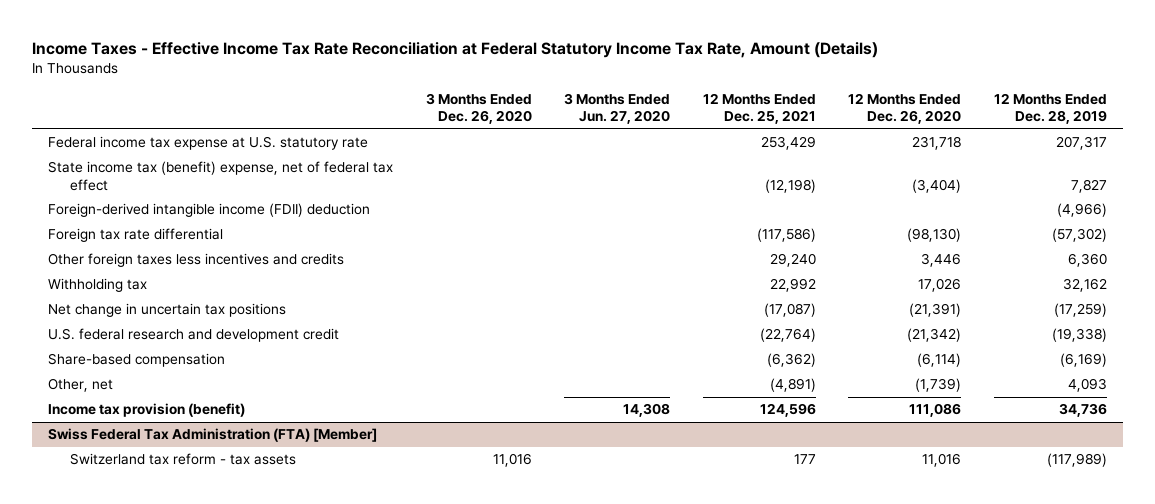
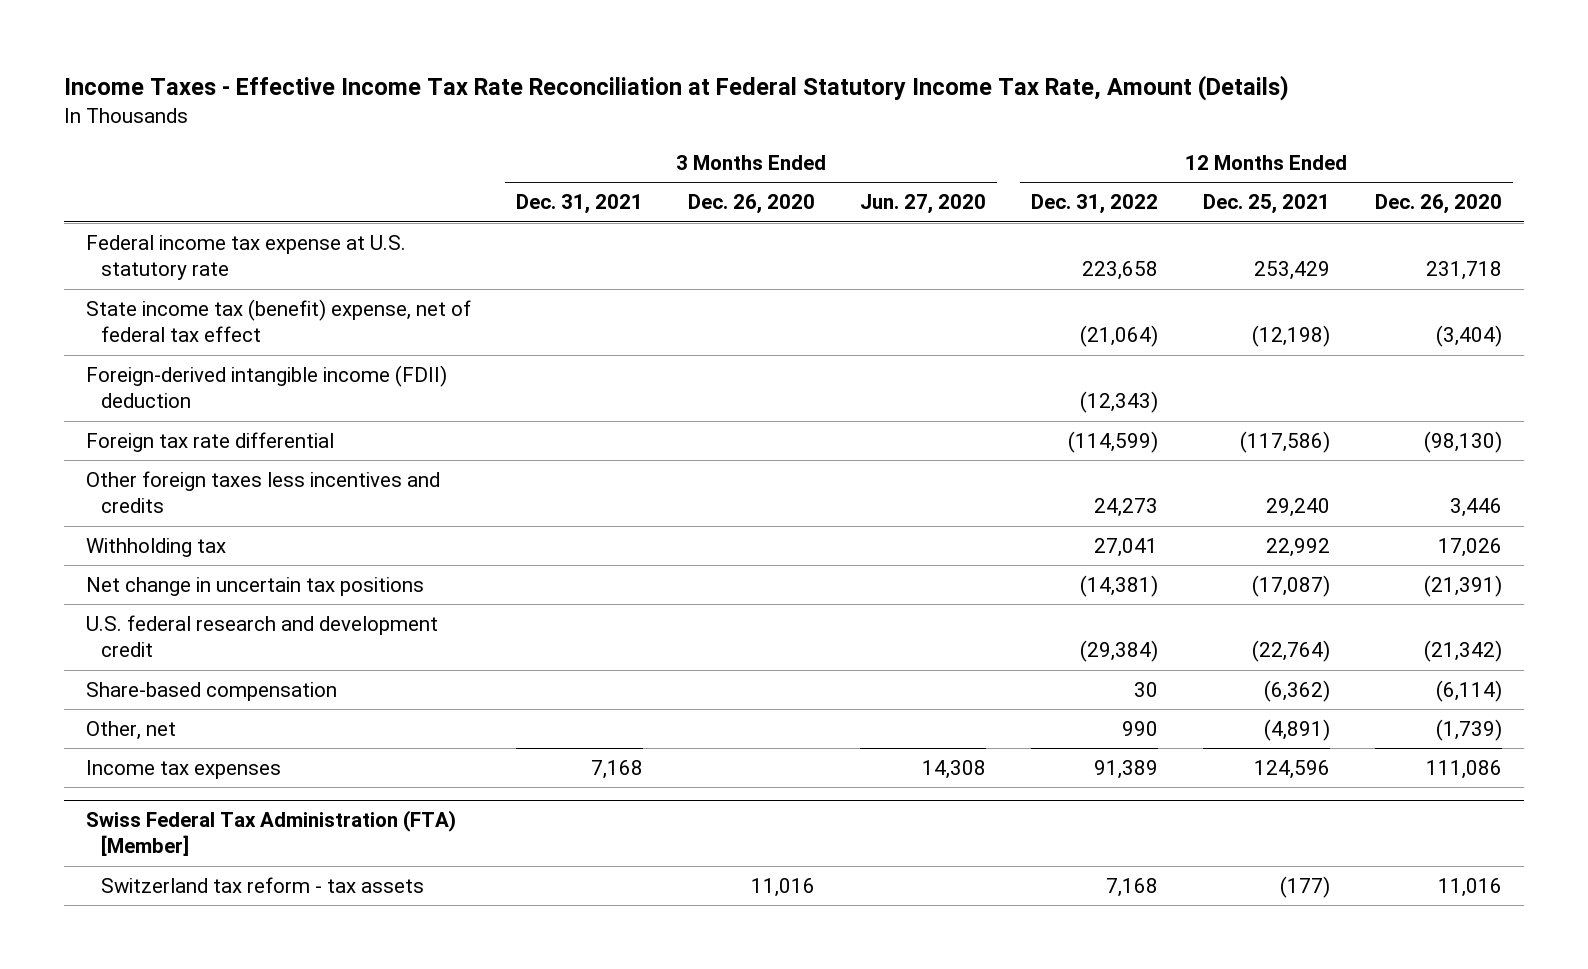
[994,93,1108,125] 12 Months Ended Dec. 28, 2019 -> none
none -> [516,194,644,215] Dec. 31, 2021
none -> [1030,194,1158,215] Dec. 31, 2022
[48,403,246,418] Income tax provision (benefit) -> [86,759,282,779] Income tax expenses
[793,454,816,465] 177 -> [1279,875,1330,898] (177)

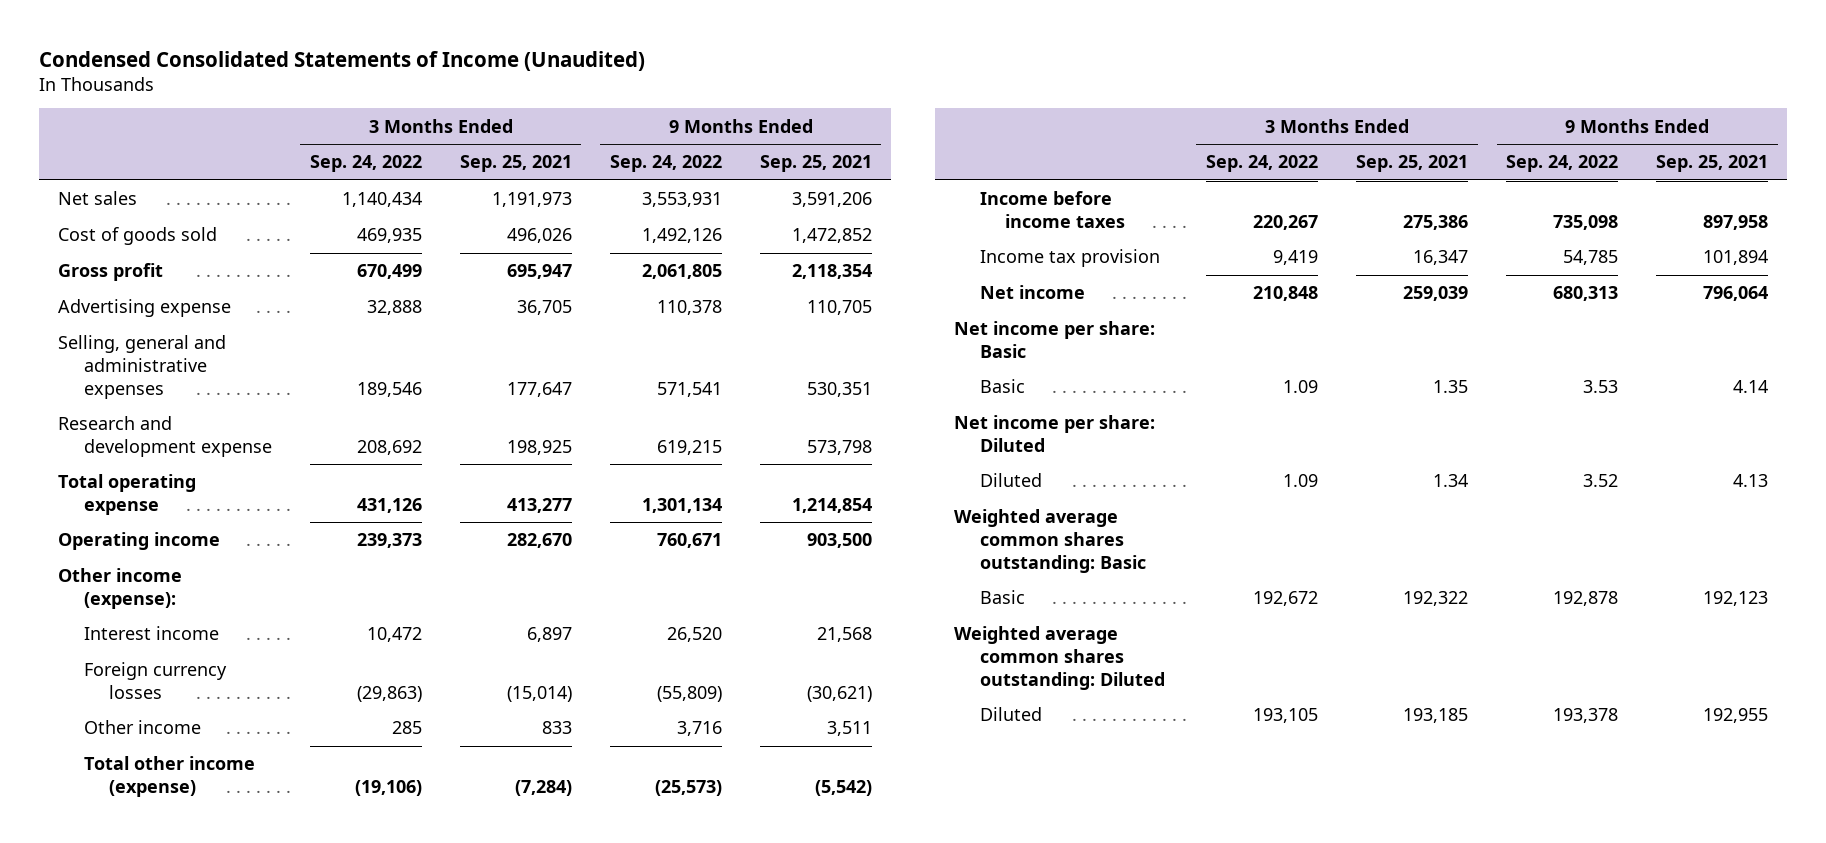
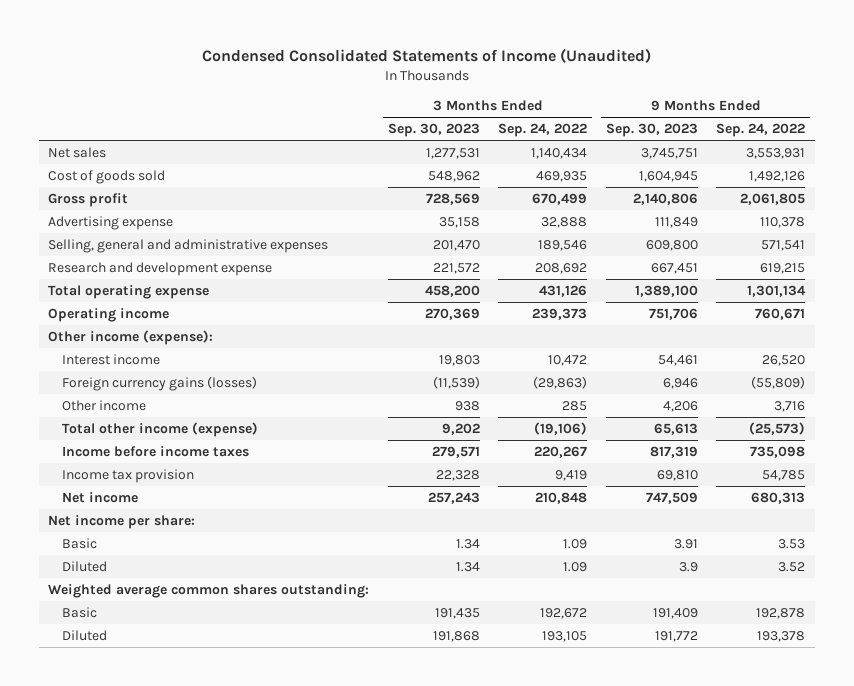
[459,155,572,173] Sep. 25, 2021 -> none
[759,155,872,173] Sep. 25, 2021 -> none
none -> [387,123,480,138] Sep. 30, 2023
none -> [605,123,698,138] Sep. 30, 2023
[83,662,227,699] Foreign currency losses -> [62,376,258,392] Foreign currency gains (losses)
[954,321,1156,358] Net income per share: Basic -> [48,515,196,530] Net income per share:
[954,415,1156,452] Net income per share: Diluted -> none
[954,509,1146,573] Weighted average common shares outstanding: Basic -> [48,584,370,599] Weighted average common shares outstanding:
[954,626,1165,690] Weighted average common shares outstanding: Diluted -> none

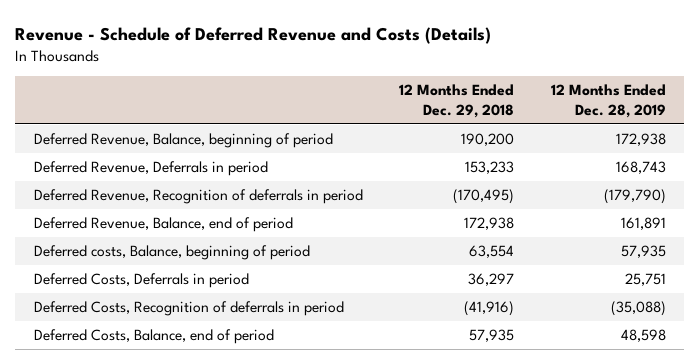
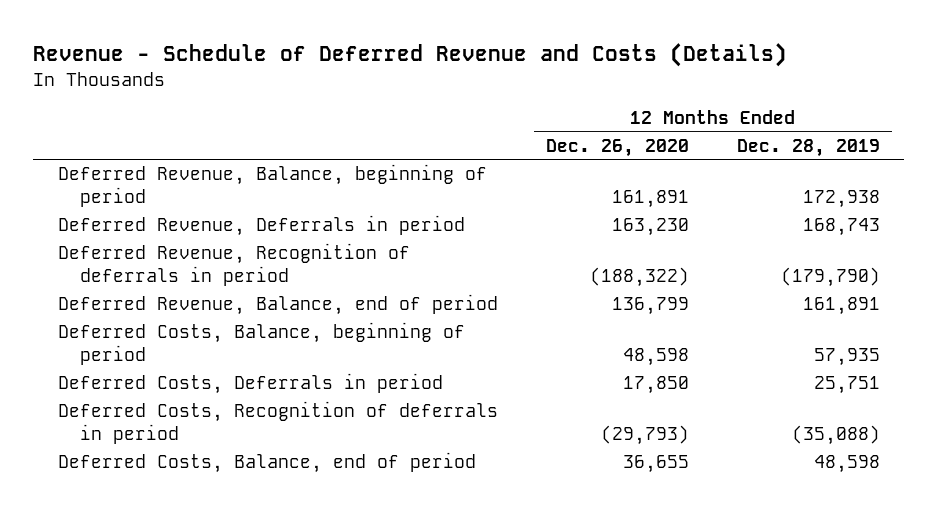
[399,84,515,118] 12 Months Ended Dec. 29, 2018 -> none
none -> [545,138,689,157] Dec. 26, 2020
[33,245,310,261] Deferred costs, Balance, beginning of period -> [57,322,465,366] Deferred Costs, Balance, beginning of period

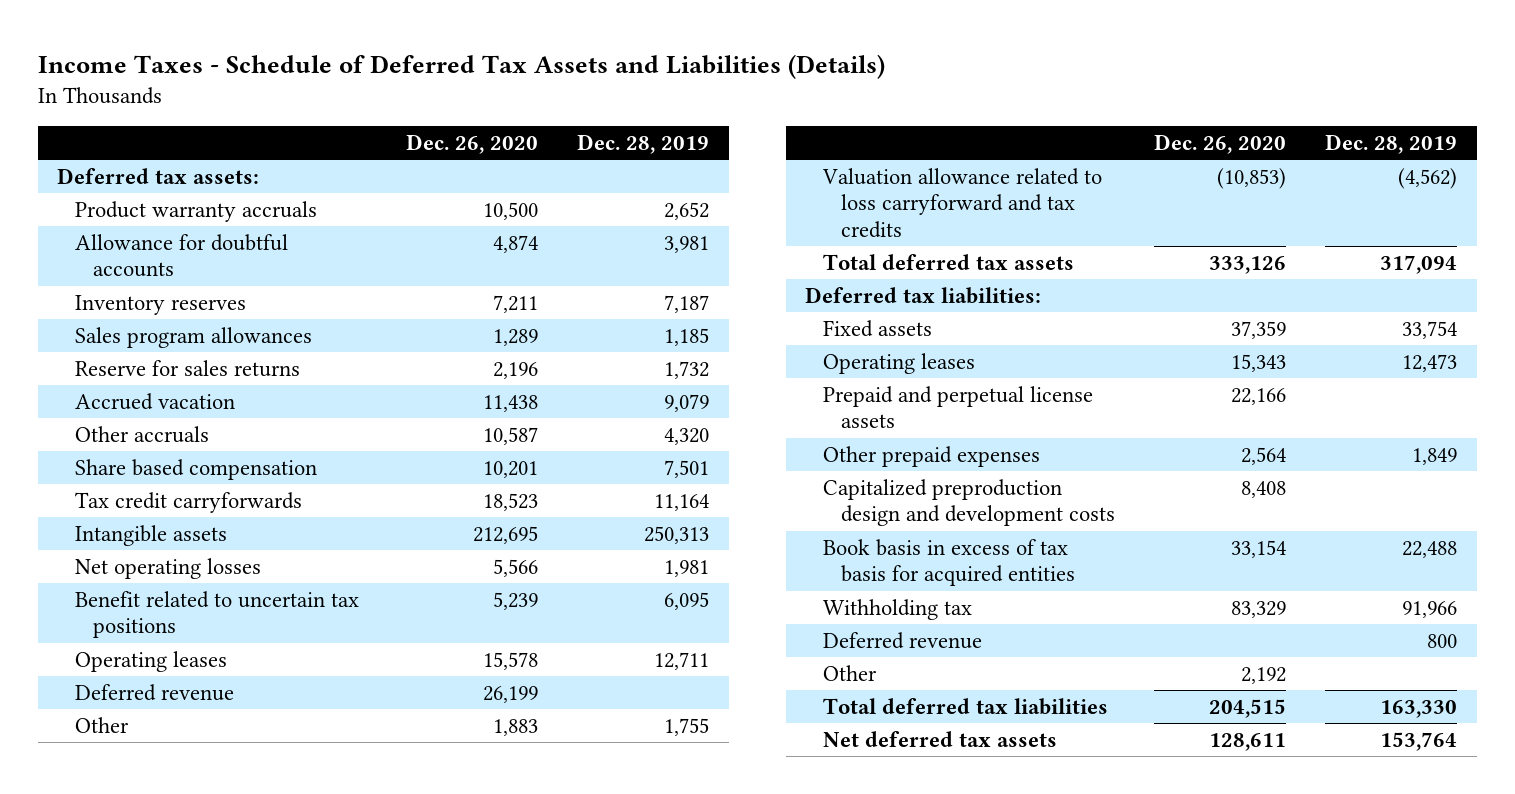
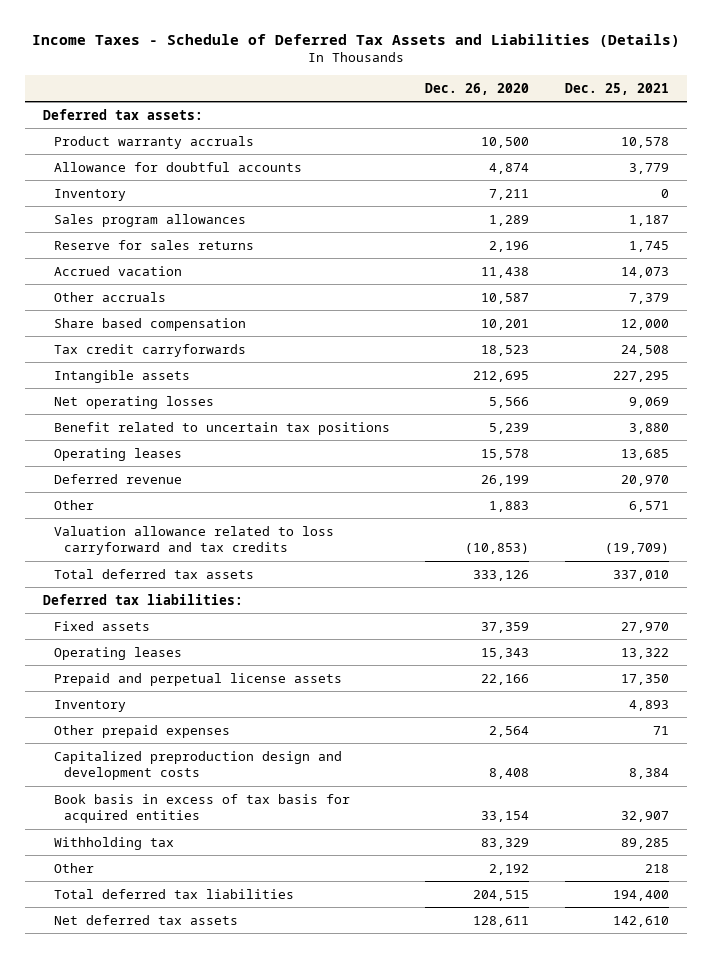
[577,133,710,154] Dec. 28, 2019 -> none
none -> [565,82,670,95] Dec. 25, 2021
[75,294,247,315] Inventory reserves -> [53,188,126,201] Inventory
none -> [53,699,126,712] Inventory
[823,631,983,649] Deferred revenue -> none

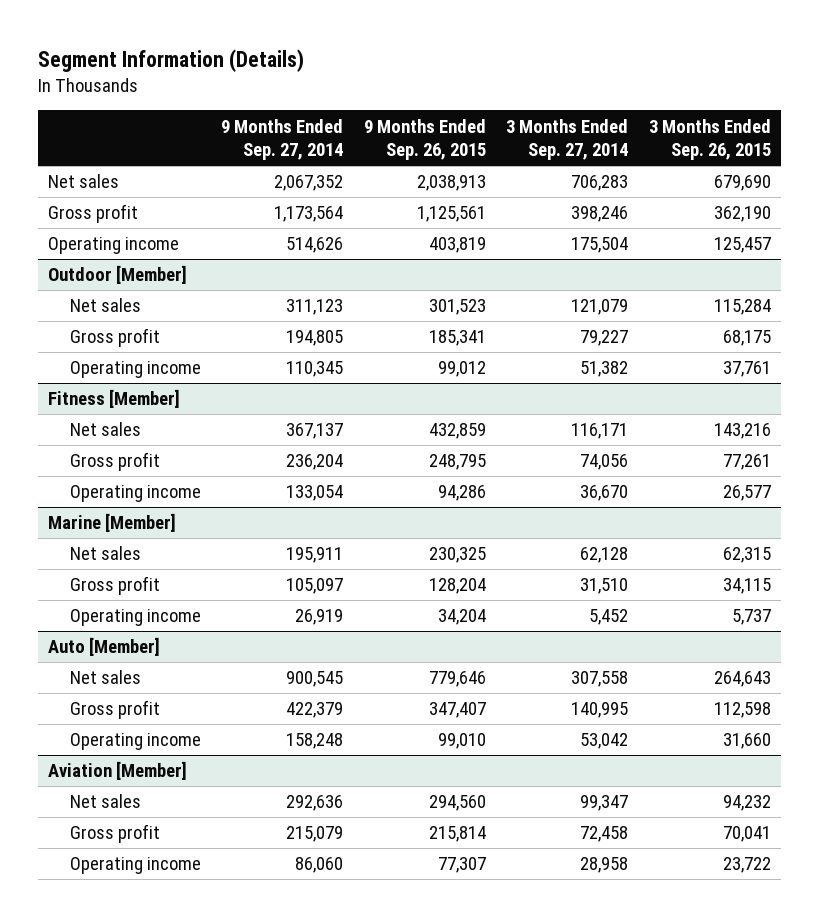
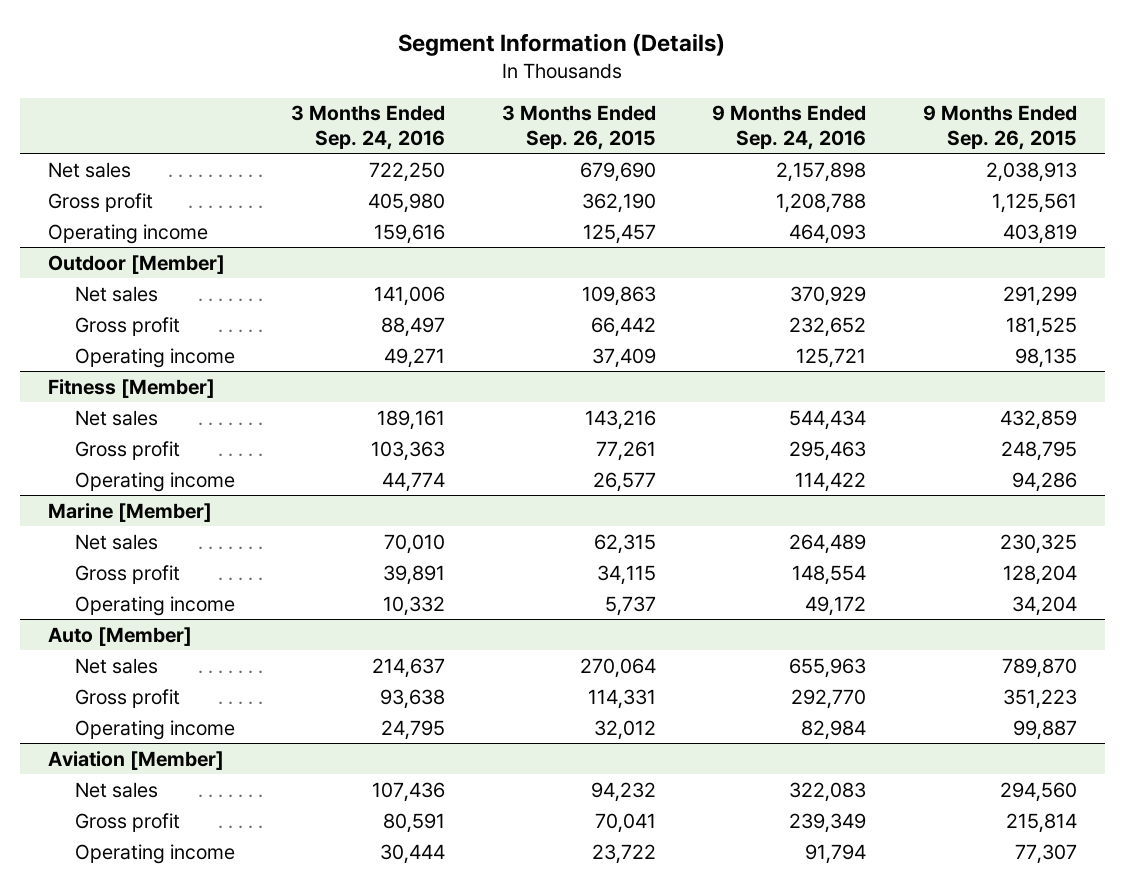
[221,118,344,161] 9 Months Ended Sep. 27, 2014 -> none
[506,118,629,161] 3 Months Ended Sep. 27, 2014 -> none
none -> [291,105,446,150] 3 Months Ended Sep. 24, 2016
none -> [712,105,867,150] 9 Months Ended Sep. 24, 2016
[428,299,486,316] 301,523 -> [1003,285,1078,306] 291,299
[713,299,771,316] 115,284 -> [581,285,656,306] 109,863
[428,330,486,347] 185,341 -> [1006,316,1078,337] 181,525
[722,330,771,347] 68,175 -> [590,316,656,337] 66,442
[437,361,486,378] 99,012 -> [1015,347,1078,368] 98,135
[722,361,771,378] 37,761 -> [591,347,656,368] 37,409
[428,671,486,688] 779,646 -> [1002,657,1078,678] 789,870
[713,671,771,688] 264,643 -> [579,657,656,678] 270,064
[428,702,486,719] 347,407 -> [1003,688,1078,709] 351,223
[713,702,771,719] 112,598 -> [587,688,656,709] 114,331
[437,733,486,750] 99,010 -> [1013,719,1078,740] 99,887
[722,733,771,750] 31,660 -> [593,719,656,740] 32,012

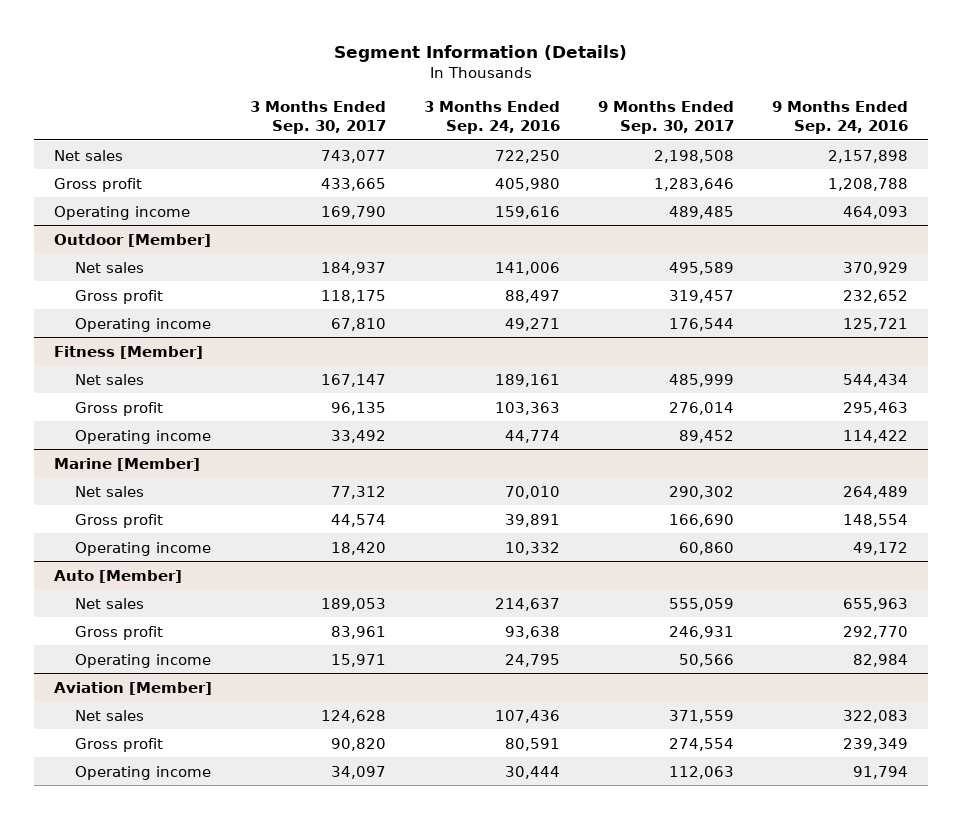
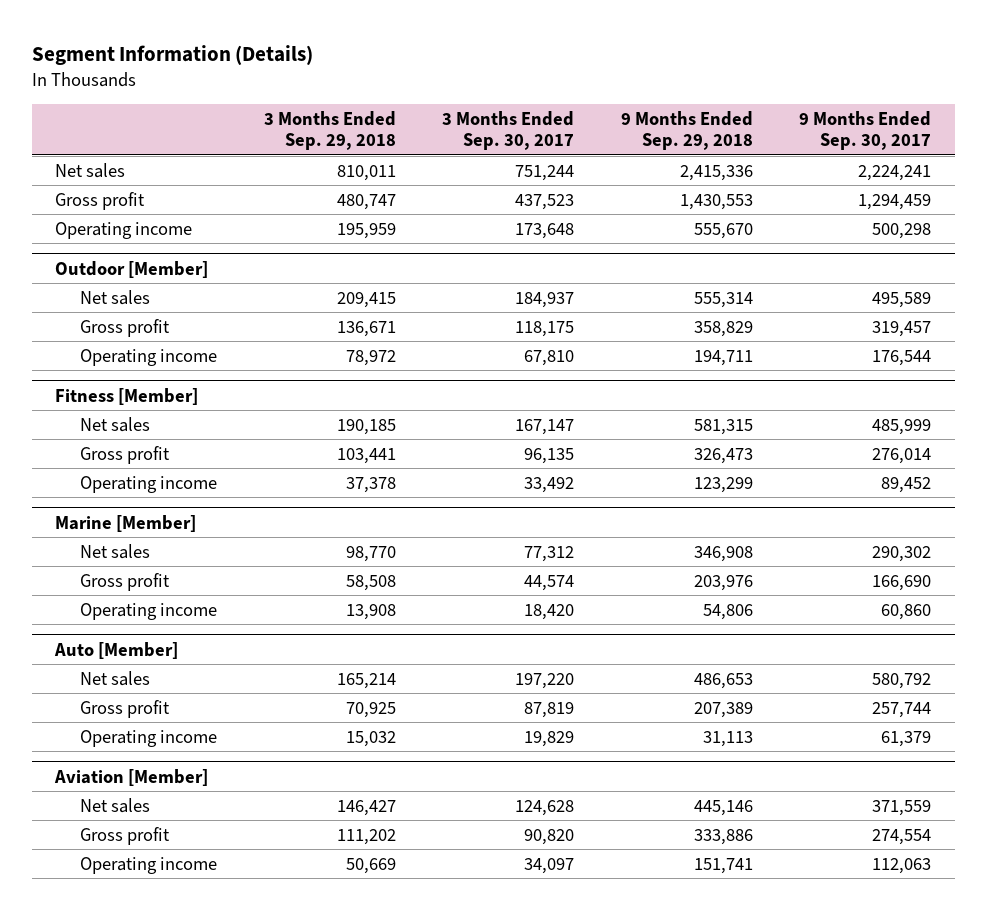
[424,101,561,135] 3 Months Ended Sep. 24, 2016 -> none
[772,101,909,135] 9 Months Ended Sep. 24, 2016 -> none
none -> [263,110,396,151] 3 Months Ended Sep. 29, 2018
none -> [620,110,753,151] 9 Months Ended Sep. 29, 2018
[320,149,386,163] 743,077 -> [515,164,575,181] 751,244
[654,149,735,163] 2,198,508 -> [858,164,932,181] 2,224,241
[320,177,386,191] 433,665 -> [515,193,575,210] 437,523
[654,177,735,191] 1,283,646 -> [858,193,932,210] 1,294,459
[320,205,386,219] 169,790 -> [515,222,575,239] 173,648
[669,205,735,219] 489,485 -> [872,222,932,239] 500,298
[320,597,386,611] 189,053 -> [515,672,575,689] 197,220
[669,597,735,611] 555,059 -> [872,672,932,689] 580,792
[330,625,386,639] 83,961 -> [524,701,575,718] 87,819
[669,625,735,639] 246,931 -> [872,701,932,718] 257,744
[330,653,386,667] 15,971 -> [524,730,575,747] 19,829
[679,653,735,667] 50,566 -> [881,730,932,747] 61,379

